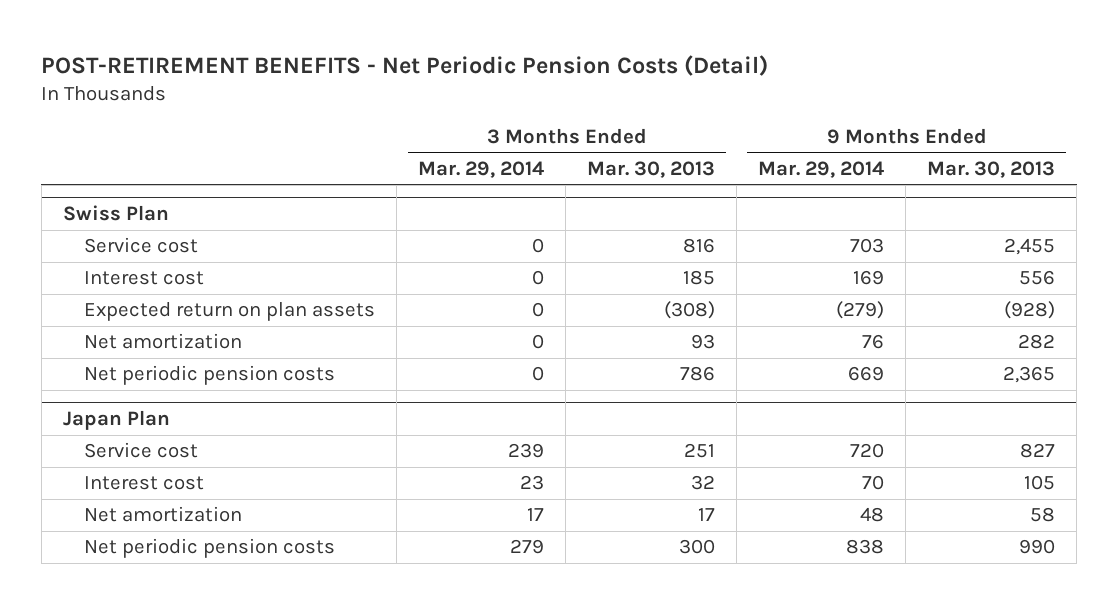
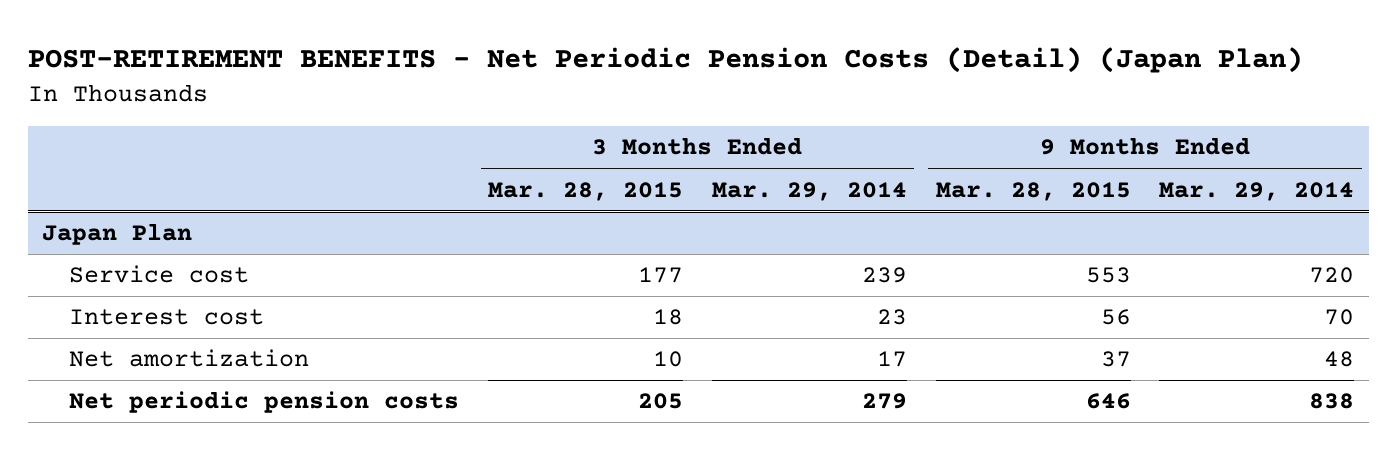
[41,54,769,76] POST-RETIREMENT BENEFITS - Net Periodic Pension Costs (Detail) -> [28,46,1304,73] POST-RETIREMENT BENEFITS - Net Periodic Pension Costs (Detail) (Japan Plan)
[587,160,716,178] Mar. 30, 2013 -> none
[927,160,1056,178] Mar. 30, 2013 -> none
none -> [488,181,684,201] Mar. 28, 2015
none -> [935,181,1131,201] Mar. 28, 2015
[62,205,169,222] Swiss Plan -> none
[84,237,199,254] Service cost -> none
[84,271,205,286] Interest cost -> none
[84,302,376,322] Expected return on plan assets -> none
[84,333,243,350] Net amortization -> none
[84,365,336,386] Net periodic pension costs -> none

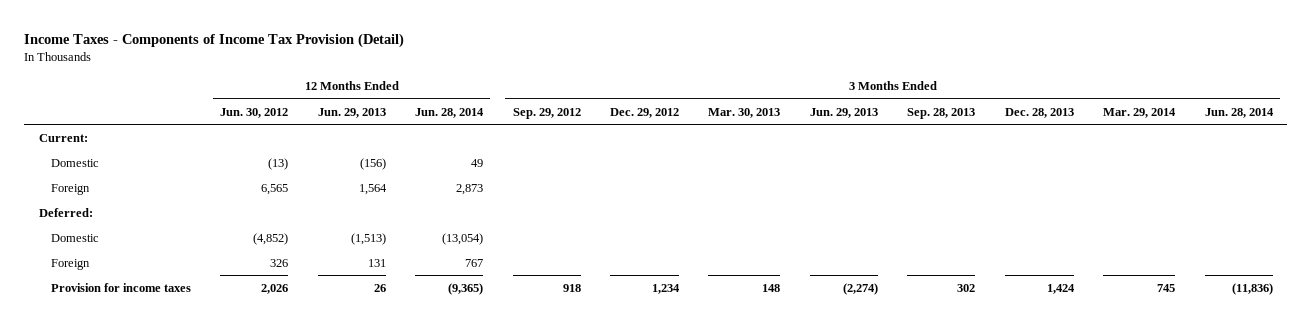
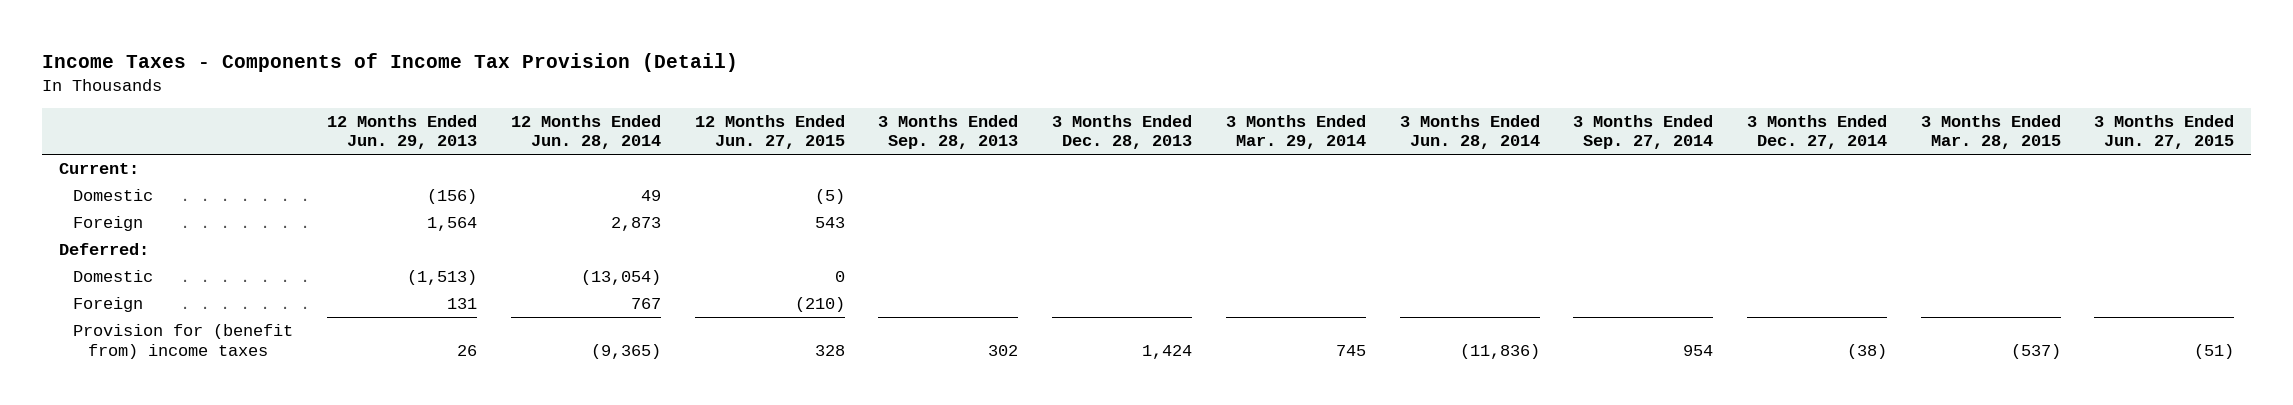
[220,107,289,118] Jun. 30, 2012 -> none
[512,107,581,119] Sep. 29, 2012 -> none
[610,107,680,118] Dec. 29, 2012 -> none
[708,107,781,118] Mar. 30, 2013 -> none
[809,107,878,118] Jun. 29, 2013 -> none
none -> [694,114,845,150] 12 Months Ended Jun. 27, 2015
none -> [1573,114,1714,150] 3 Months Ended Sep. 27, 2014
none -> [1746,114,1887,150] 3 Months Ended Dec. 27, 2014
none -> [1920,114,2061,150] 3 Months Ended Mar. 28, 2015
none -> [2094,114,2235,150] 3 Months Ended Jun. 27, 2015
[50,282,191,292] Provision for income taxes -> [73,323,294,359] Provision for (benefit from) income taxes

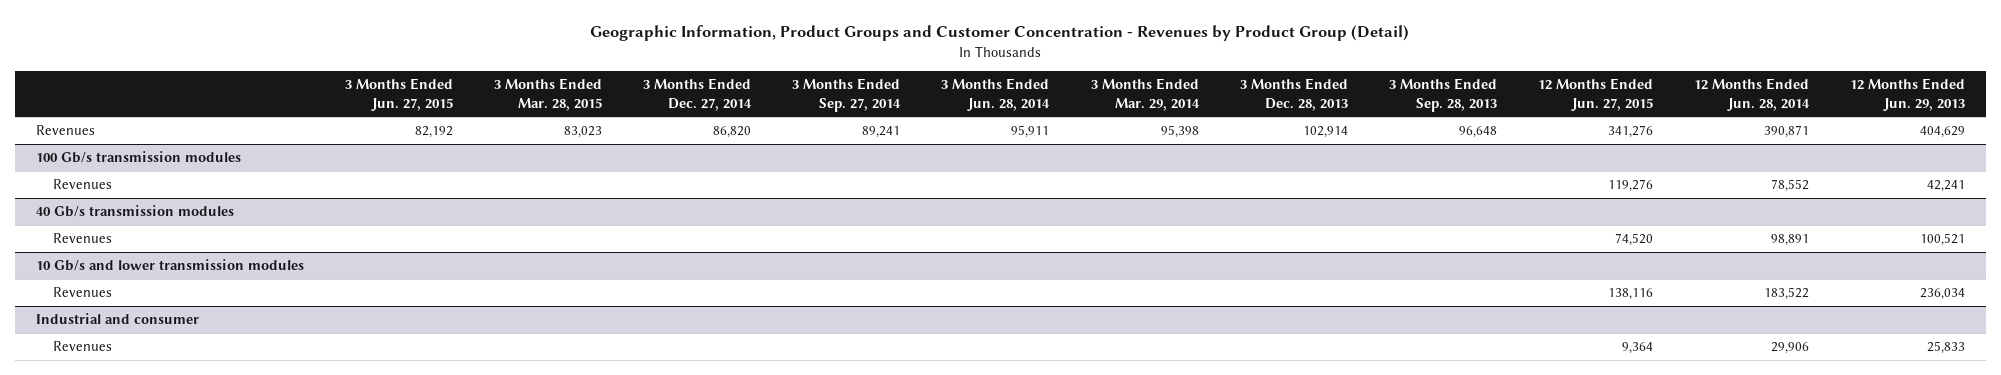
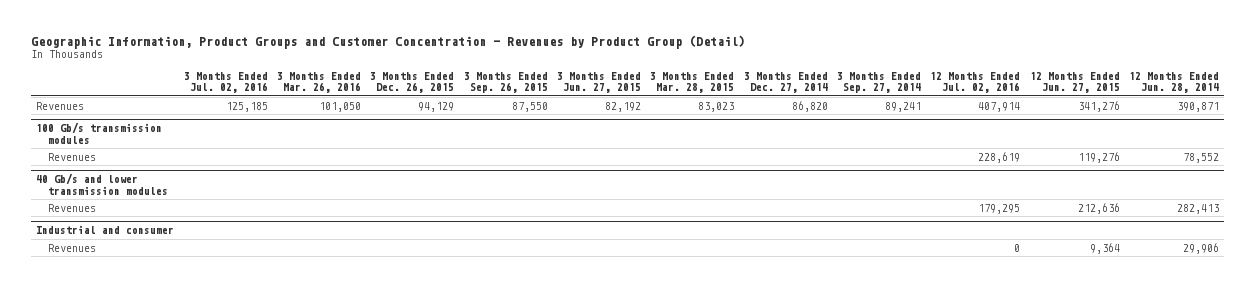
[941,78,1051,111] 3 Months Ended Jun. 28, 2014 -> none
[1090,78,1200,111] 3 Months Ended Mar. 29, 2014 -> none
[1239,78,1348,111] 3 Months Ended Dec. 28, 2013 -> none
[1388,78,1497,112] 3 Months Ended Sep. 28, 2013 -> none
[1850,78,1966,111] 12 Months Ended Jun. 29, 2013 -> none
none -> [183,72,268,94] 3 Months Ended Jul. 02, 2016
none -> [276,72,361,94] 3 Months Ended Mar. 26, 2016
none -> [370,72,455,94] 3 Months Ended Dec. 26, 2015
none -> [463,72,548,94] 3 Months Ended Sep. 26, 2015
none -> [930,72,1021,94] 12 Months Ended Jul. 02, 2016
[35,259,304,272] 10 Gb/s and lower transmission modules -> none
[52,287,112,298] Revenues -> none
[35,205,234,218] 40 Gb/s transmission modules -> [36,173,168,195] 40 Gb/s and lower transmission modules
[1615,233,1654,247] 74,520 -> [1077,202,1120,214] 212,636
[1771,234,1810,247] 98,891 -> [1177,203,1220,214] 282,413

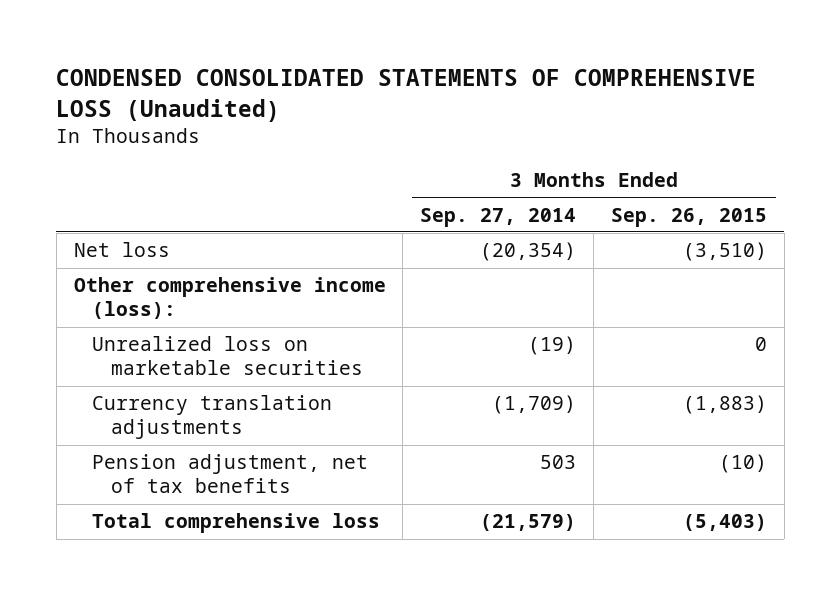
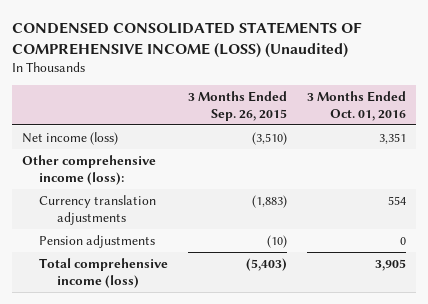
[56,69,757,122] CONDENSED CONSOLIDATED STATEMENTS OF COMPREHENSIVE LOSS (Unaudited) -> [11,21,362,58] CONDENSED CONSOLIDATED STATEMENTS OF COMPREHENSIVE INCOME (LOSS) (Unaudited)
[420,207,577,227] Sep. 27, 2014 -> none
none -> [307,91,407,121] 3 Months Ended Oct. 01, 2016
[73,242,170,258] Net loss -> [21,131,118,145] Net income (loss)
[92,336,364,376] Unrealized loss on marketable securities -> none
[92,454,369,494] Pension adjustment, net of tax benefits -> [39,234,156,248] Pension adjustments
[92,513,381,534] Total comprehensive loss -> [39,257,169,288] Total comprehensive income (loss)

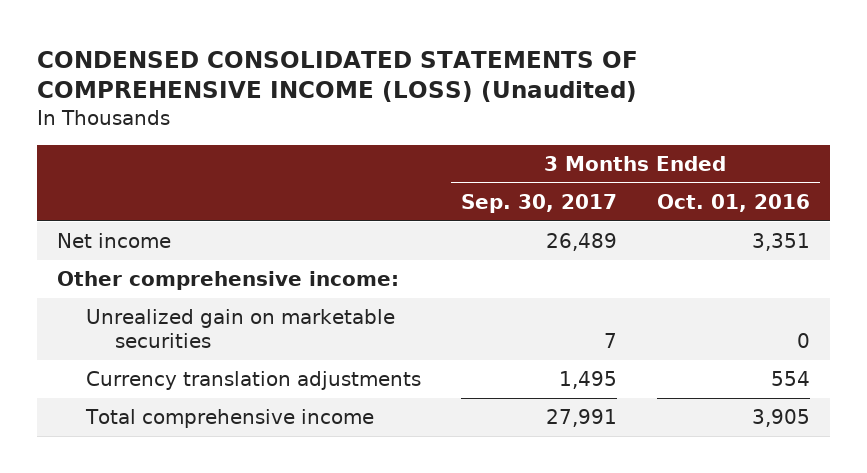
[188,91,288,121] 3 Months Ended Sep. 26, 2015 -> none
none -> [460,194,617,214] Sep. 30, 2017
[21,131,118,145] Net income (loss) -> [57,233,172,249] Net income
[21,154,156,185] Other comprehensive income (loss): -> [57,271,400,291] Other comprehensive income:
none -> [86,309,396,349] Unrealized gain on marketable securities
[39,234,156,248] Pension adjustments -> none
[39,257,169,288] Total comprehensive income (loss) -> [85,409,375,429] Total comprehensive income

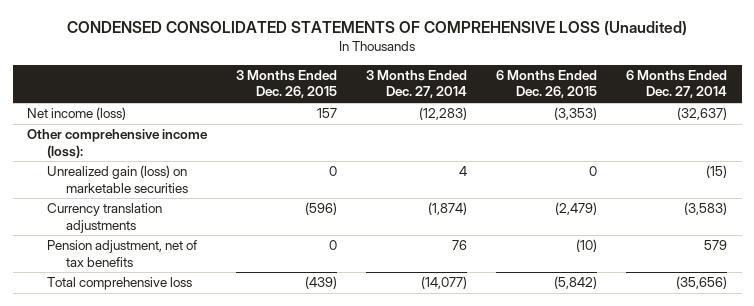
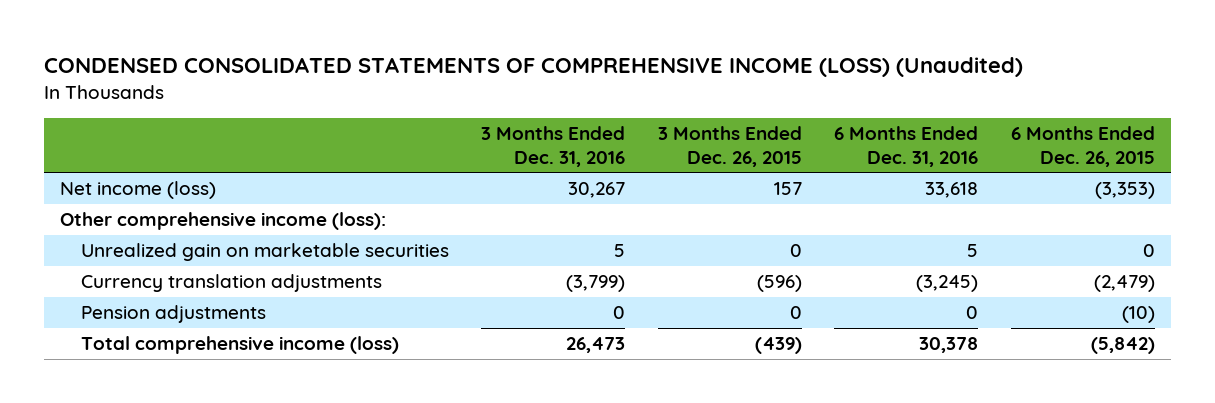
[67,21,688,37] CONDENSED CONSOLIDATED STATEMENTS OF COMPREHENSIVE LOSS (Unaudited) -> [43,57,1023,78] CONDENSED CONSOLIDATED STATEMENTS OF COMPREHENSIVE INCOME (LOSS) (Unaudited)
[366,70,468,99] 3 Months Ended Dec. 27, 2014 -> none
[626,70,728,99] 6 Months Ended Dec. 27, 2014 -> none
none -> [481,126,626,167] 3 Months Ended Dec. 31, 2016
none -> [834,126,979,167] 6 Months Ended Dec. 31, 2016
[46,165,188,193] Unrealized gain (loss) on marketable securities -> [80,243,449,262] Unrealized gain on marketable securities
[46,240,197,267] Pension adjustment, net of tax benefits -> [80,305,266,324] Pension adjustments
[46,277,192,291] Total comprehensive loss -> [80,336,399,355] Total comprehensive income (loss)

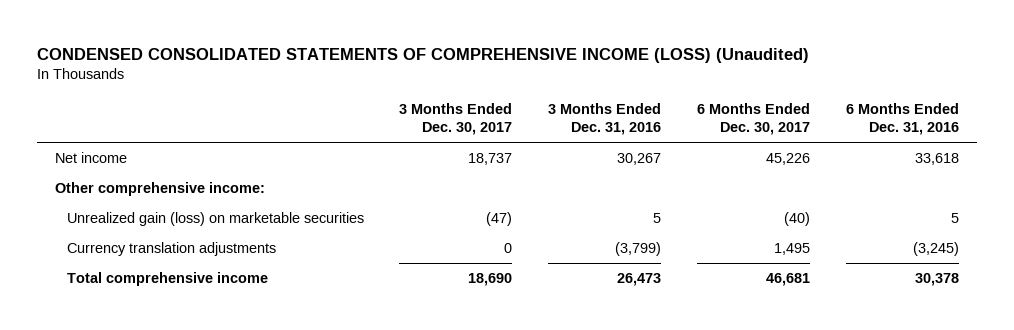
[657,126,802,167] 3 Months Ended Dec. 26, 2015 -> none
[1010,126,1155,167] 6 Months Ended Dec. 26, 2015 -> none
none -> [399,102,513,136] 3 Months Ended Dec. 30, 2017
none -> [697,102,811,136] 6 Months Ended Dec. 30, 2017
[60,181,217,200] Net income (loss) -> [55,151,128,163] Net income
[60,212,387,231] Other comprehensive income (loss): -> [55,181,266,196] Other comprehensive income:
[80,243,449,262] Unrealized gain on marketable securities -> [66,211,364,226] Unrealized gain (loss) on marketable securities
[80,305,266,324] Pension adjustments -> none
[80,336,399,355] Total comprehensive income (loss) -> [66,271,268,286] Total comprehensive income

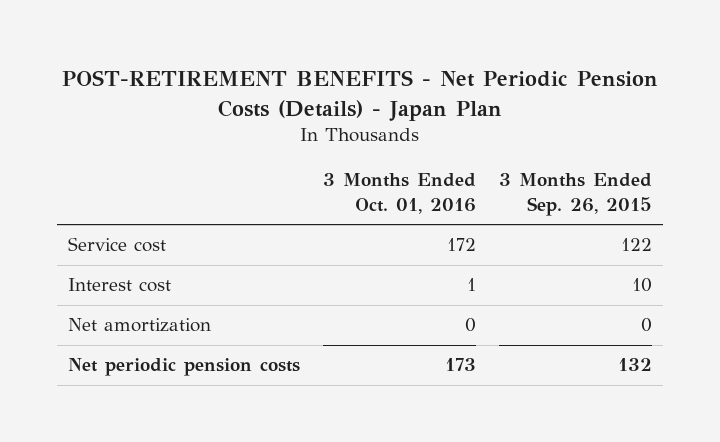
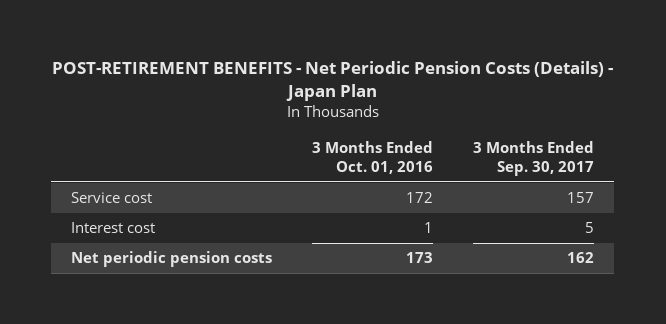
[498,173,652,217] 3 Months Ended Sep. 26, 2015 -> none
none -> [473,140,595,176] 3 Months Ended Sep. 30, 2017
[68,318,212,333] Net amortization -> none

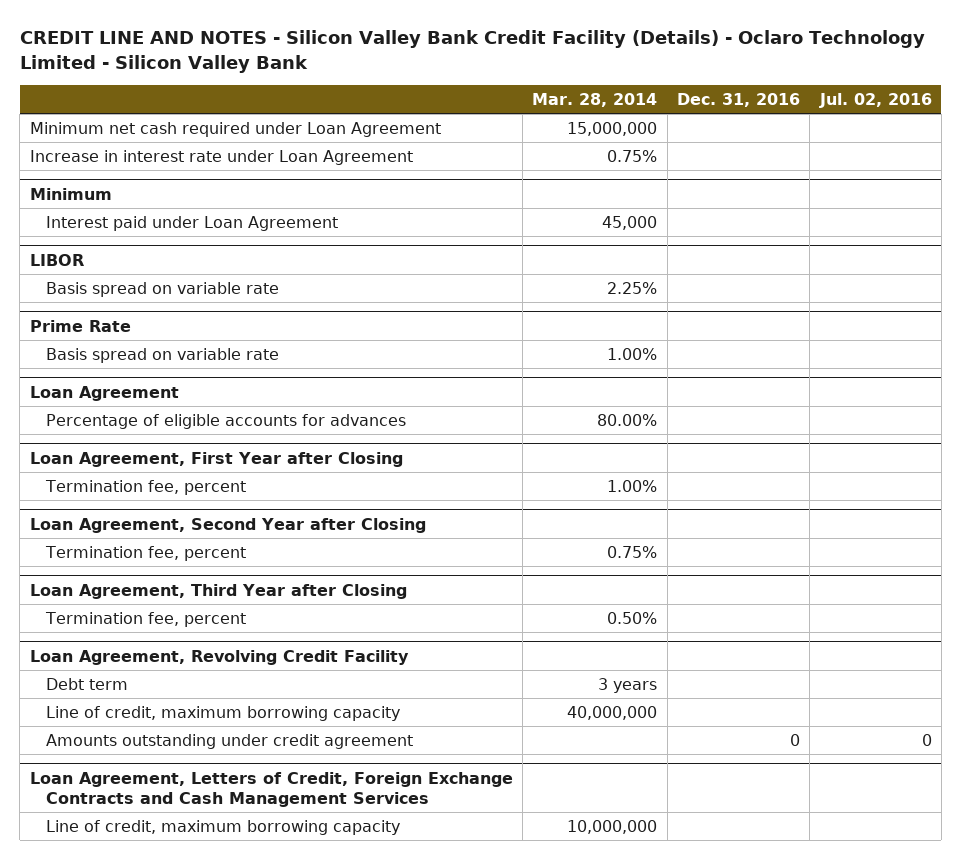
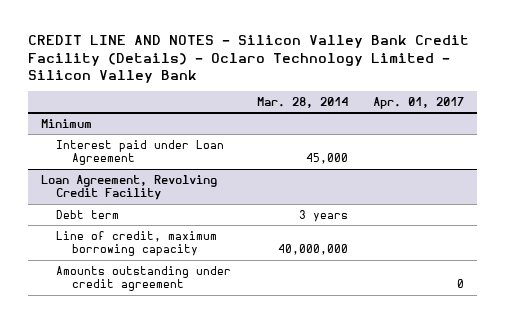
[676,92,800,107] Dec. 31, 2016 -> none
[818,92,932,108] Jul. 02, 2016 -> none
none -> [373,96,465,109] Apr. 01, 2017
[29,121,441,137] Minimum net cash required under Loan Agreement -> none
[29,149,413,165] Increase in interest rate under Loan Agreement -> none
[29,253,84,266] LIBOR -> none
[45,281,279,297] Basis spread on variable rate -> none
[29,319,131,332] Prime Rate -> none
[45,347,279,363] Basis spread on variable rate -> none
[29,385,179,401] Loan Agreement -> none
[45,413,406,429] Percentage of eligible accounts for advances -> none
[29,451,403,467] Loan Agreement, First Year after Closing -> none
[44,479,246,495] Termination fee, percent -> none
[29,517,426,533] Loan Agreement, Second Year after Closing -> none
[44,545,246,561] Termination fee, percent -> none
[29,583,407,599] Loan Agreement, Third Year after Closing -> none
[44,611,246,627] Termination fee, percent -> none
[29,771,513,807] Loan Agreement, Letters of Credit, Foreign Exchange Contracts and Cash Management Services -> none
[45,819,400,835] Line of credit, maximum borrowing capacity -> none

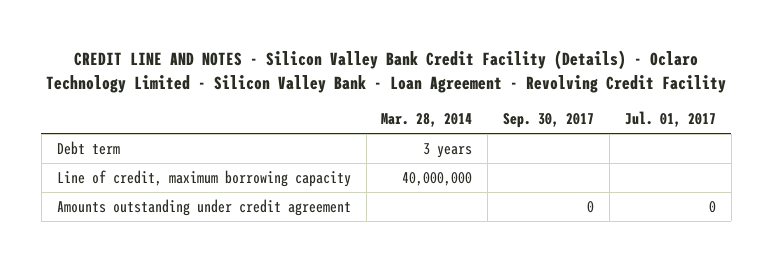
[28,35,470,83] CREDIT LINE AND NOTES - Silicon Valley Bank Credit Facility (Details) - Oclaro Technology Limited - Silicon Valley Bank -> [46,49,727,93] CREDIT LINE AND NOTES - Silicon Valley Bank Credit Facility (Details) - Oclaro Technology Limited - Silicon Valley Bank - Loan Agreement - Revolving Credit Facility
[373,96,465,109] Apr. 01, 2017 -> none
none -> [503,112,595,128] Sep. 30, 2017
none -> [625,110,717,127] Jul. 01, 2017
[40,118,92,128] Minimum -> none
[56,139,225,166] Interest paid under Loan Agreement -> none
[40,174,217,201] Loan Agreement, Revolving Credit Facility -> none

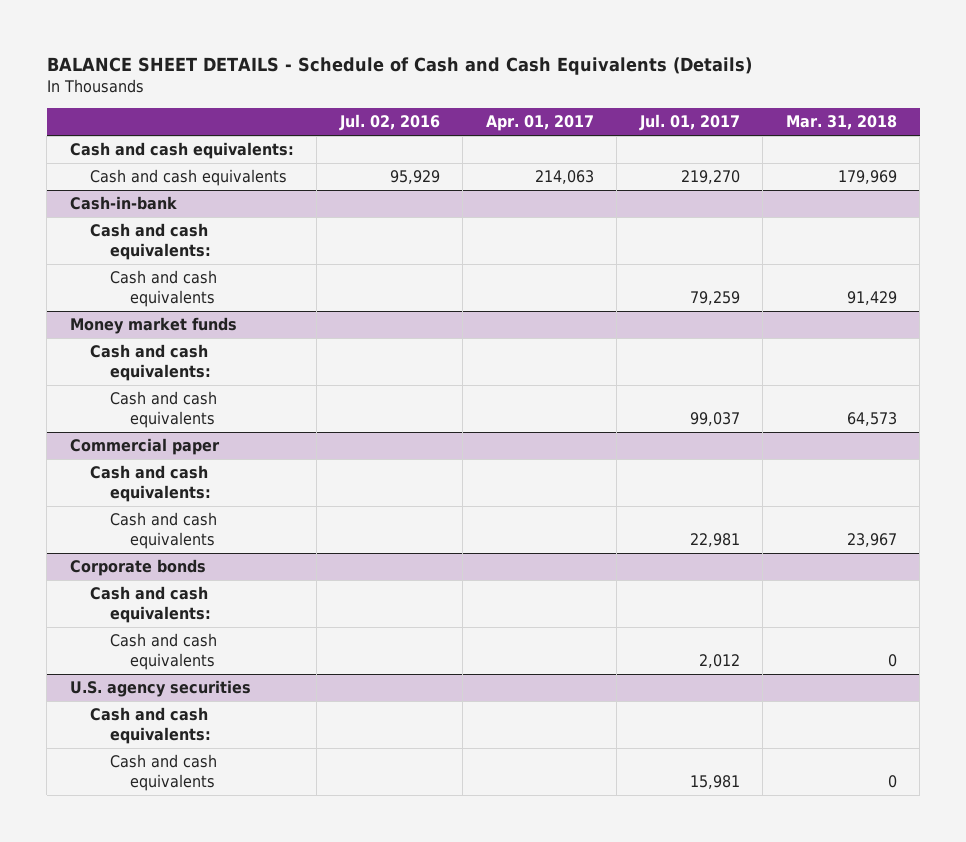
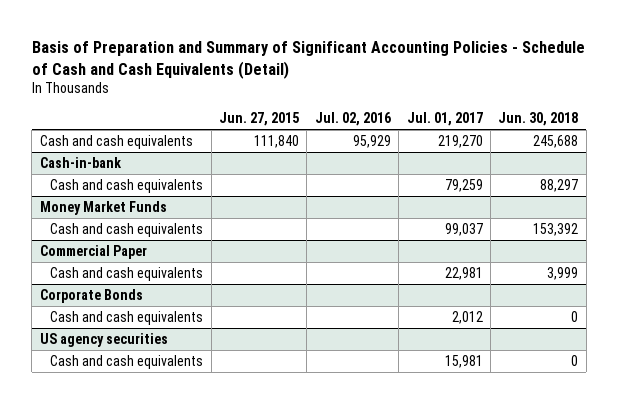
[46,57,752,76] BALANCE SHEET DETAILS - Schedule of Cash and Cash Equivalents (Details) -> [31,41,585,79] Basis of Preparation and Summary of Significant Accounting Policies - Schedule of Cash and Cash Equivalents (Detail)
[485,115,594,132] Apr. 01, 2017 -> none
[785,115,897,131] Mar. 31, 2018 -> none
none -> [219,112,300,127] Jun. 27, 2015
none -> [498,112,579,127] Jun. 30, 2018
[69,142,294,160] Cash and cash equivalents: -> none
[89,223,211,260] Cash and cash equivalents: -> none
[89,344,211,381] Cash and cash equivalents: -> none
[69,317,237,335] Money market funds -> [39,201,167,216] Money Market Funds
[89,465,211,502] Cash and cash equivalents: -> none
[69,438,220,456] Commercial paper -> [39,245,147,260] Commercial Paper
[89,586,211,623] Cash and cash equivalents: -> none
[69,559,206,577] Corporate bonds -> [39,289,143,304] Corporate Bonds
[89,707,211,744] Cash and cash equivalents: -> none
[69,680,251,698] U.S. agency securities -> [39,333,168,348] US agency securities

